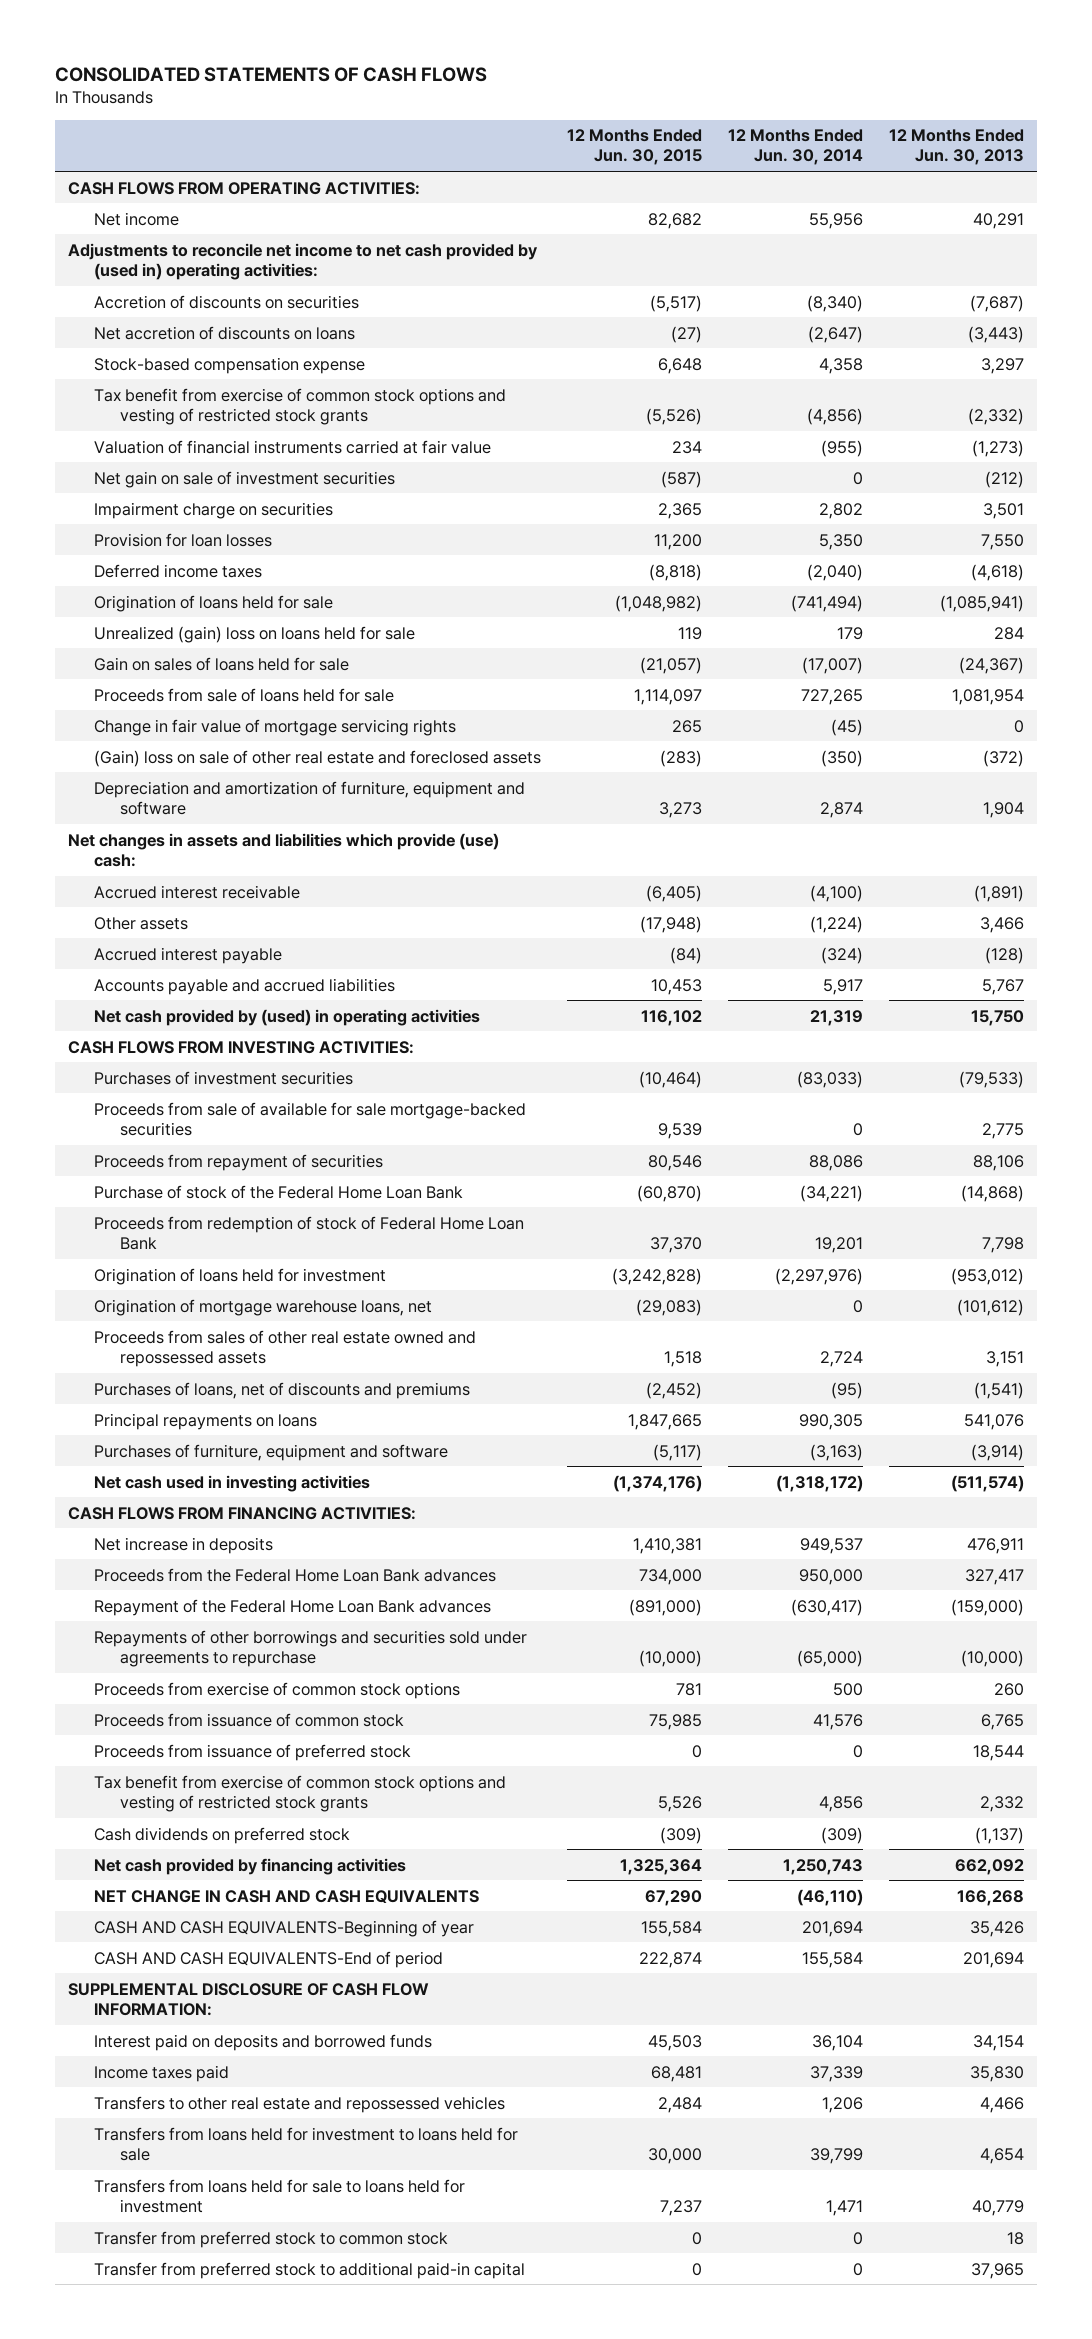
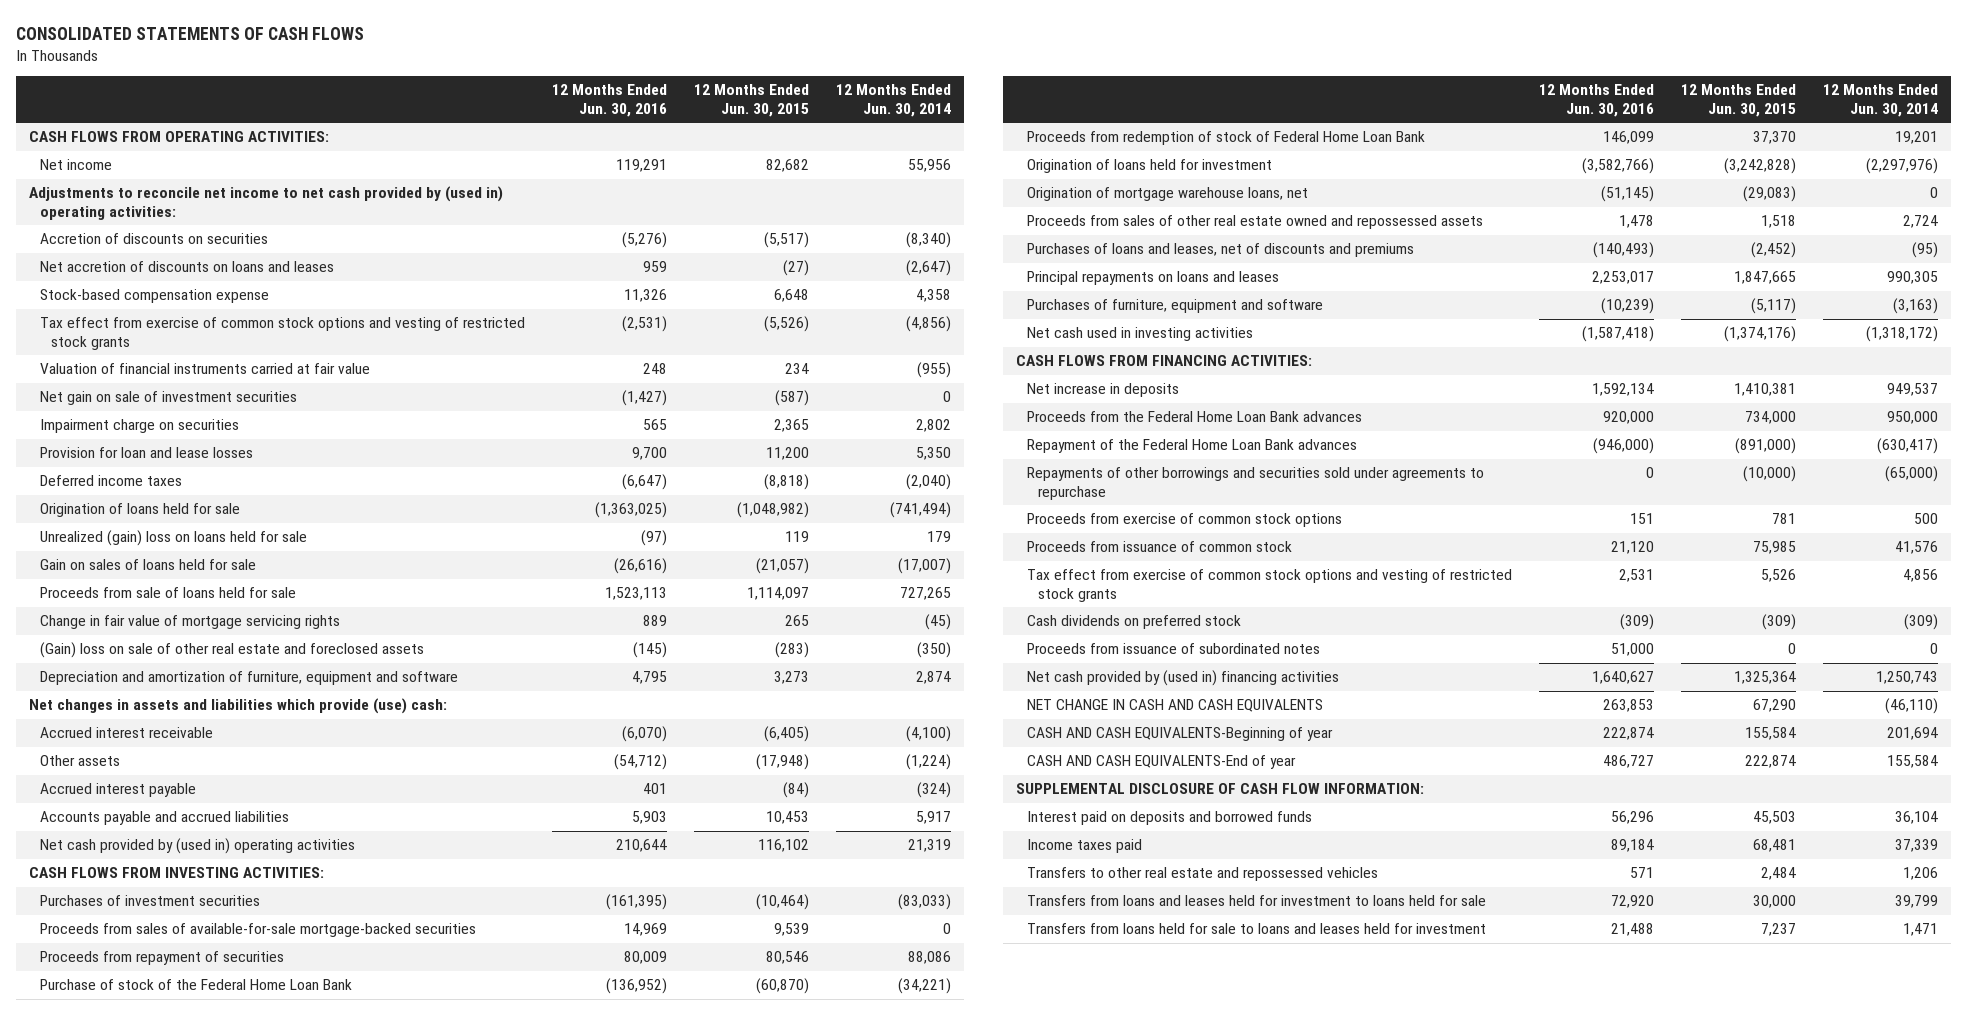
[888,129,1024,166] 12 Months Ended Jun. 30, 2013 -> none
none -> [552,84,668,117] 12 Months Ended Jun. 30, 2016
[94,325,356,340] Net accretion of discounts on loans -> [40,261,335,273] Net accretion of discounts on loans and leases
[94,387,507,425] Tax benefit from exercise of common stock options and vesting of restricted stock grants -> [40,317,526,350] Tax effect from exercise of common stock options and vesting of restricted stock grants
[94,532,273,547] Provision for loan losses -> [40,447,254,459] Provision for loan and lease losses
[94,1008,481,1026] Net cash provided by (used) in operating activities -> [40,838,356,855] Net cash provided by (used in) operating activities
[94,1101,527,1136] Proceeds from sale of available for sale mortgage-backed securities -> [40,923,477,938] Proceeds from sales of available-for-sale mortgage-backed securities
[94,1381,471,1399] Purchases of loans, net of discounts and premiums -> [1027,243,1415,258] Purchases of loans and leases, net of discounts and premiums
[94,1412,318,1430] Principal repayments on loans -> [1027,271,1280,286] Principal repayments on loans and leases
[94,1743,412,1761] Proceeds from issuance of preferred stock -> none
[94,1774,507,1812] Tax benefit from exercise of common stock options and vesting of restricted stock grants -> [1027,569,1513,602] Tax effect from exercise of common stock options and vesting of restricted stock grants
none -> [1027,643,1321,655] Proceeds from issuance of subordinated notes
[94,1857,407,1875] Net cash provided by financing activities -> [1027,670,1340,687] Net cash provided by (used in) financing activities
[94,1950,444,1968] CASH AND CASH EQUIVALENTS-End of period -> [1027,755,1297,770] CASH AND CASH EQUIVALENTS-End of year
[94,2230,449,2248] Transfer from preferred stock to common stock -> none
[94,2261,526,2279] Transfer from preferred stock to additional paid-in capital -> none
[94,2126,519,2161] Transfers from loans held for investment to loans held for sale -> [1027,895,1487,907] Transfers from loans and leases held for investment to loans held for sale
[94,2178,466,2213] Transfers from loans held for sale to loans held for investment -> [1027,923,1487,935] Transfers from loans held for sale to loans and leases held for investment

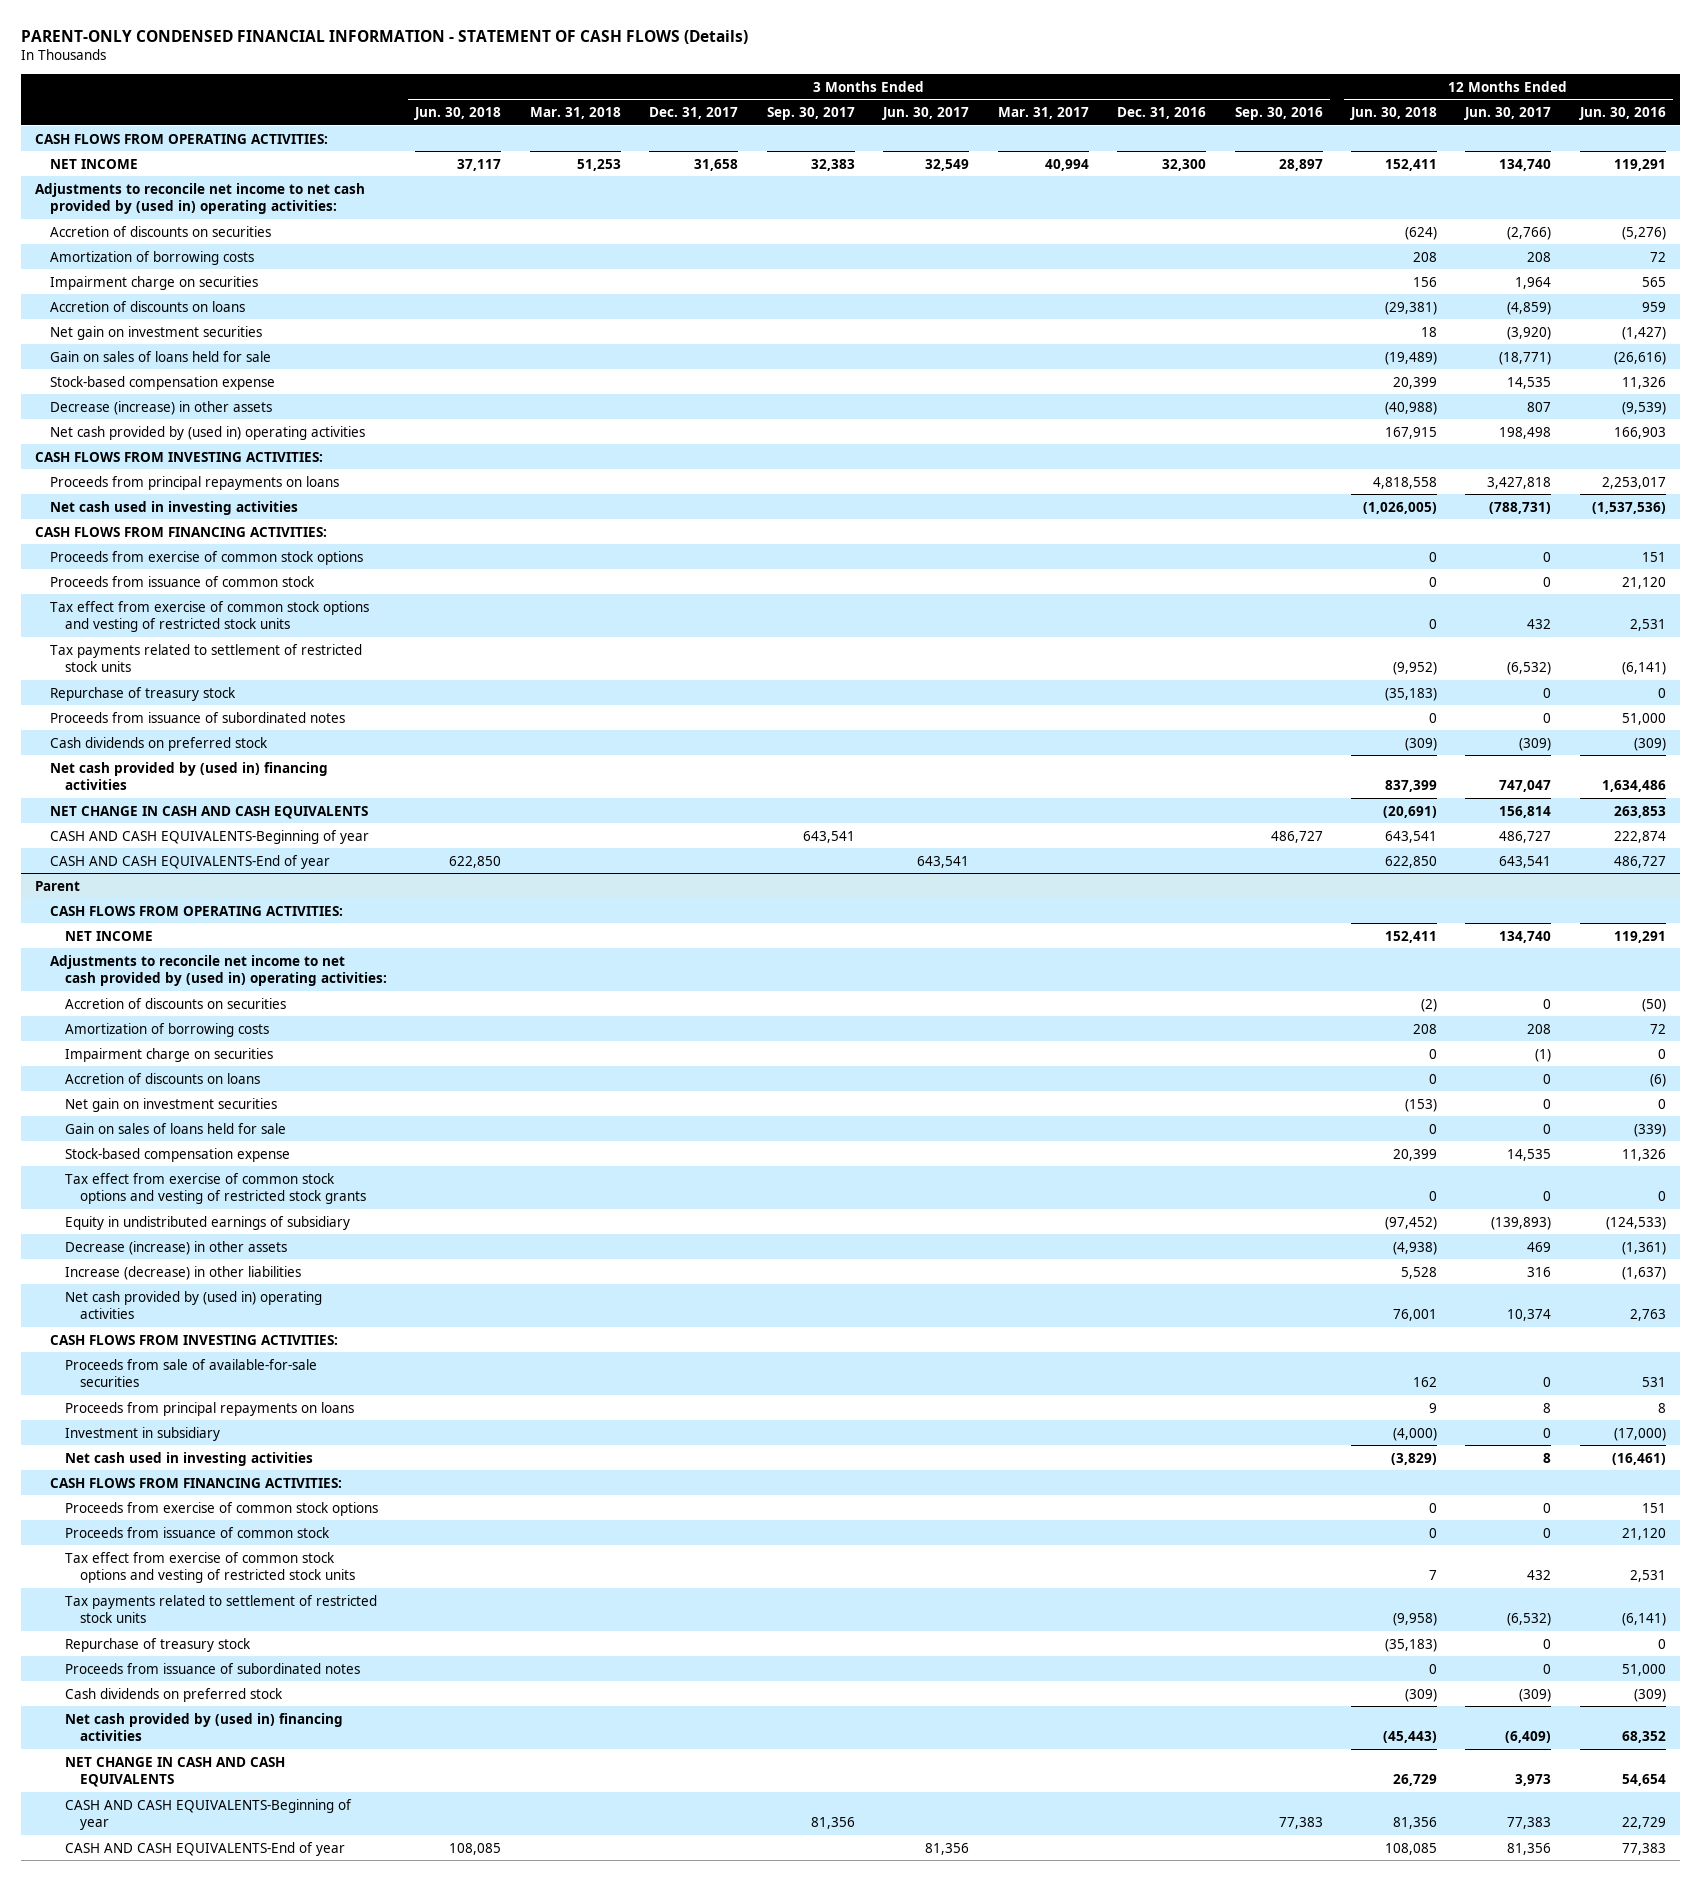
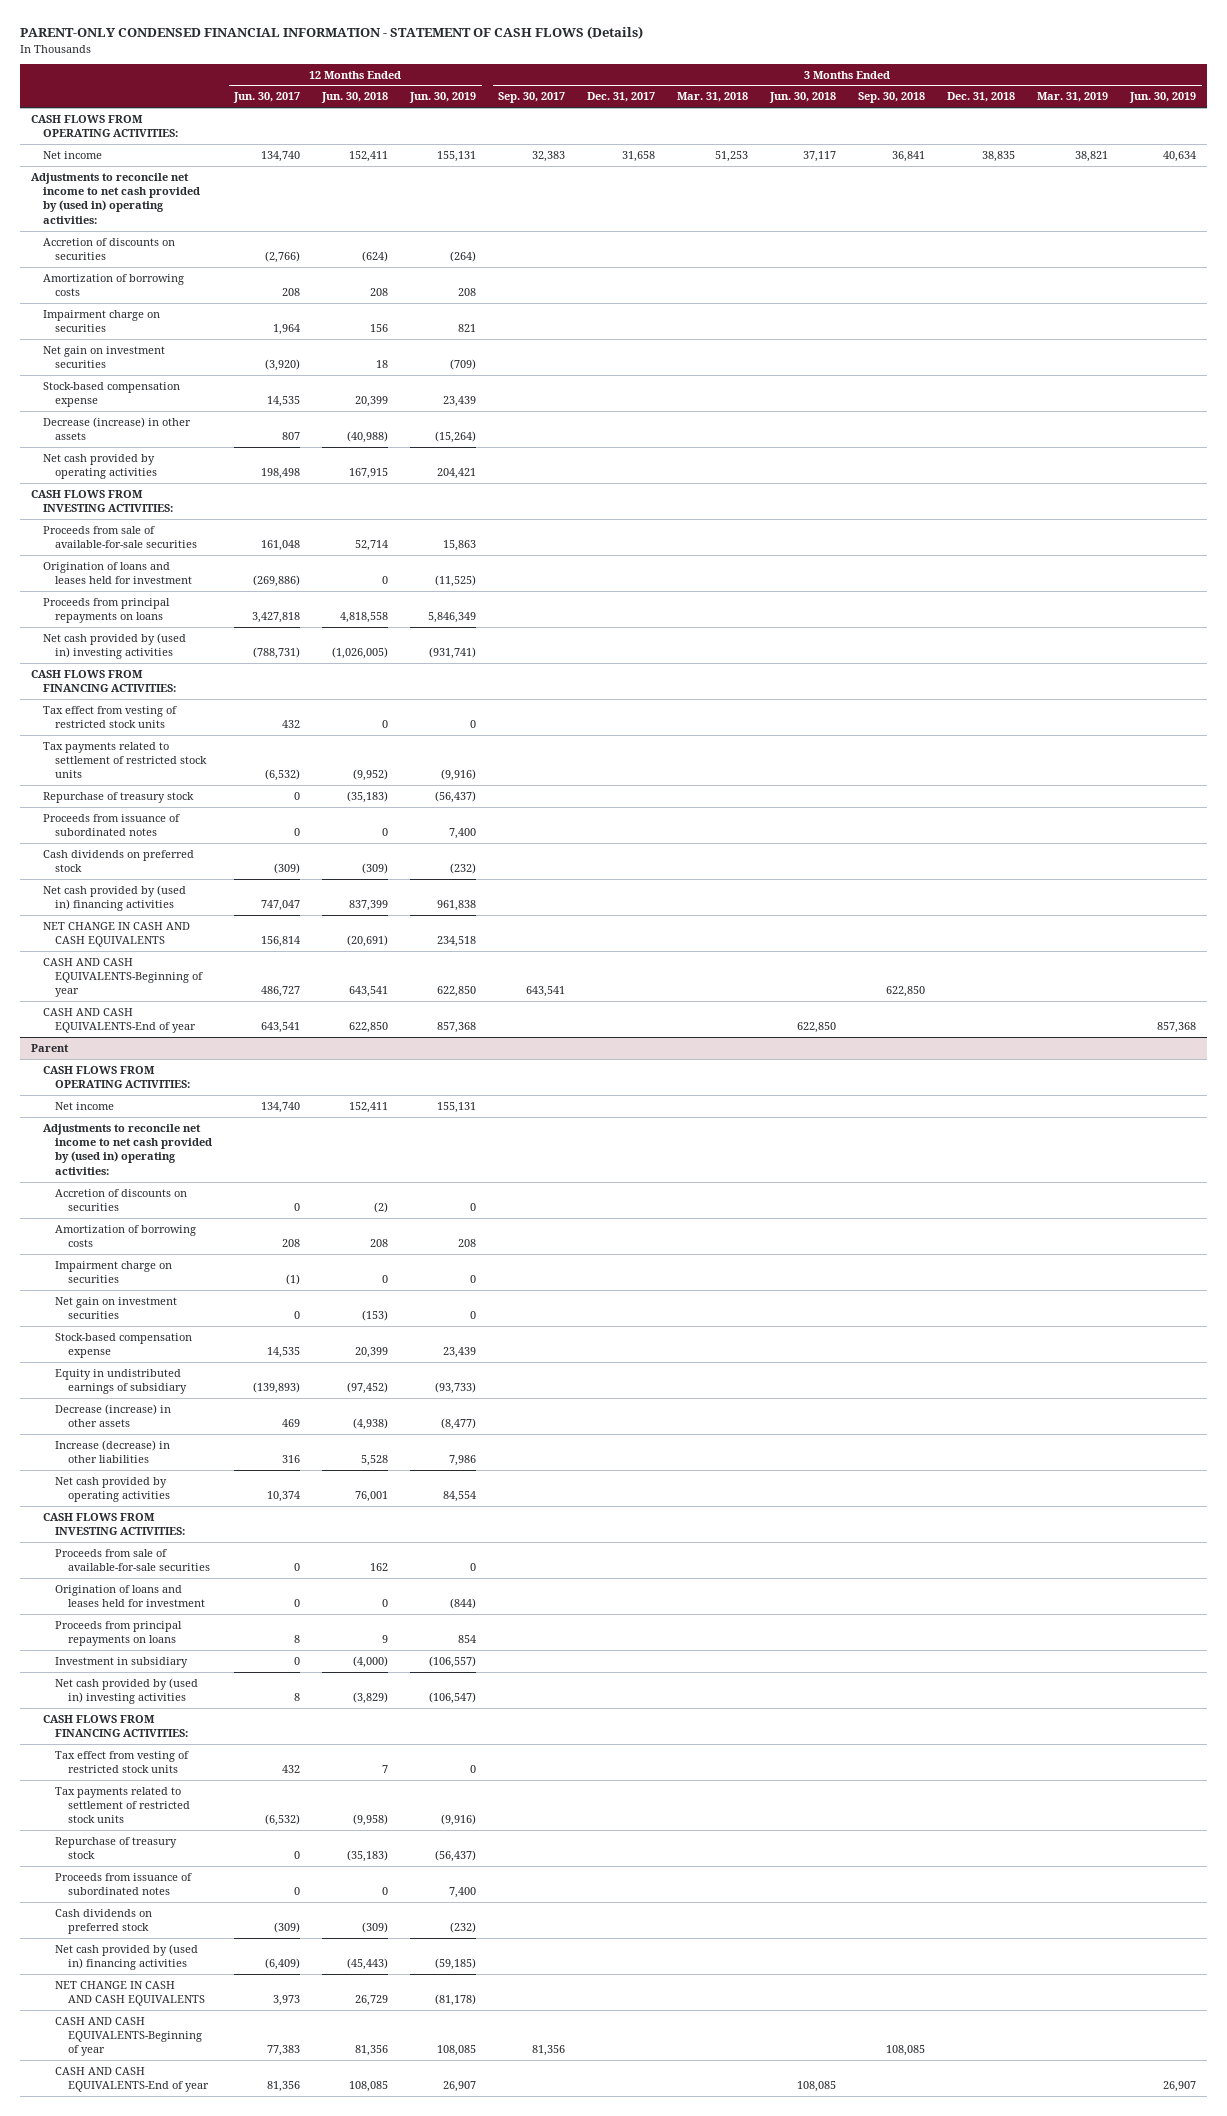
[882,107,970,121] Jun. 30, 2017 -> none
[997,107,1089,120] Mar. 31, 2017 -> none
[1117,107,1207,120] Dec. 31, 2016 -> none
[1234,107,1323,121] Sep. 30, 2016 -> none
[1578,107,1666,121] Jun. 30, 2016 -> none
none -> [409,92,477,104] Jun. 30, 2019
none -> [858,92,926,104] Sep. 30, 2018
none -> [947,92,1016,103] Dec. 31, 2018
none -> [1037,92,1109,103] Mar. 31, 2019
none -> [1129,92,1197,104] Jun. 30, 2019
[50,158,139,169] NET INCOME -> [43,150,103,159] Net income
[50,300,246,312] Accretion of discounts on loans -> none
[50,350,272,362] Gain on sales of loans held for sale -> none
[50,425,366,440] Net cash provided by (used in) operating activities -> [43,453,158,480] Net cash provided by operating activities
none -> [43,525,198,549] Proceeds from sale of available-for-sale securities
none -> [43,561,193,585] Origination of loans and leases held for investment
[50,500,299,515] Net cash used in investing activities -> [43,632,187,660] Net cash provided by (used in) investing activities
[50,550,364,565] Proceeds from exercise of common stock options -> none
[50,575,316,587] Proceeds from issuance of common stock -> none
[50,600,370,632] Tax effect from exercise of common stock options and vesting of restricted stock units -> [43,705,178,729] Tax effect from vesting of restricted stock units
[64,930,153,941] NET INCOME -> [55,1101,115,1110] Net income
[64,1072,260,1084] Accretion of discounts on loans -> none
[64,1122,286,1134] Gain on sales of loans held for sale -> none
[64,1172,366,1204] Tax effect from exercise of common stock options and vesting of restricted stock grants -> none
[64,1290,322,1319] Net cash provided by (used in) operating activities -> [55,1476,170,1503] Net cash provided by operating activities
none -> [55,1584,205,1608] Origination of loans and leases held for investment
[64,1451,313,1466] Net cash used in investing activities -> [55,1677,199,1705] Net cash provided by (used in) investing activities
[64,1501,378,1516] Proceeds from exercise of common stock options -> none
[64,1526,330,1538] Proceeds from issuance of common stock -> none
[64,1551,355,1583] Tax effect from exercise of common stock options and vesting of restricted stock units -> [55,1750,190,1774] Tax effect from vesting of restricted stock units

